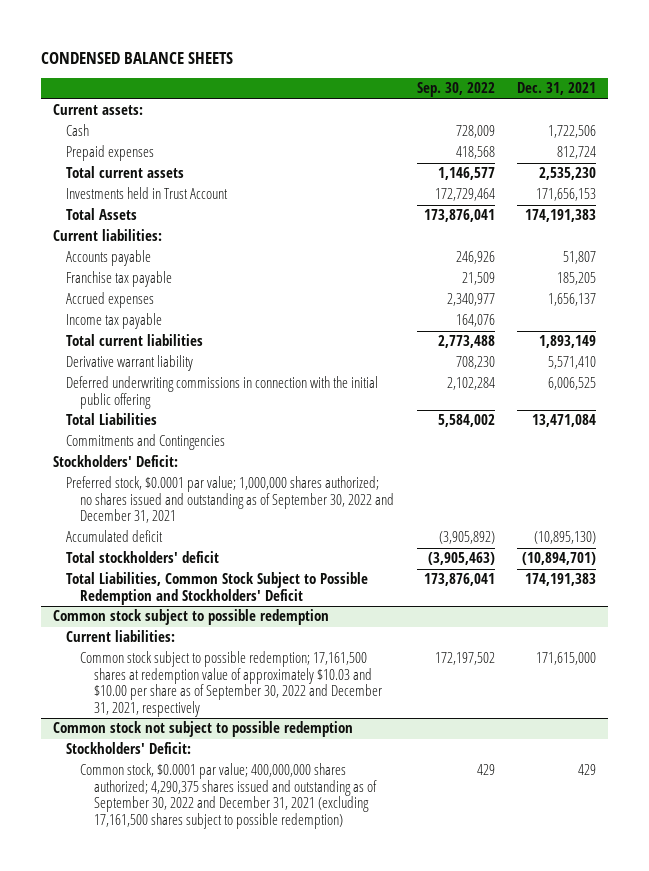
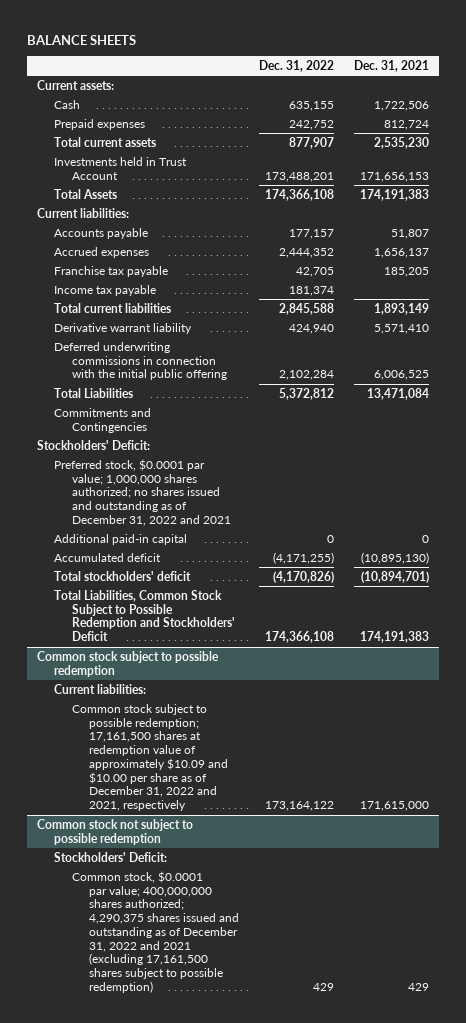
[41,51,234,64] CONDENSED BALANCE SHEETS -> [26,34,136,45] BALANCE SHEETS
[416,82,495,98] Sep. 30, 2022 -> none
none -> [258,59,334,72] Dec. 31, 2022
[66,271,173,288] Franchise tax payable -> [54,265,169,277] Franchise tax payable
[66,476,395,524] Preferred stock, $0.0001 par value; 1,000,000 shares authorized; no shares issued and outstanding as of September 30, 2022 and December 31, 2021 -> [54,458,231,526] Preferred stock, $0.0001 par value; 1,000,000 shares authorized; no shares issued and outstanding as of December 31, 2022 and 2021
none -> [54,533,188,545] Additional paid-in capital
[80,651,382,717] Common stock subject to possible redemption; 17,161,500 shares at redemption value of approximately $10.03 and $10.00 per share as of September 30, 2022 and December 31, 2021, respectively -> [71,703,228,811] Common stock subject to possible redemption; 17,161,500 shares at redemption value of approximately $10.09 and $10.00 per share as of December 31, 2022 and 2021, respectively
[80,763,377,829] Common stock, $0.0001 par value; 400,000,000 shares authorized; 4,290,375 shares issued and outstanding as of September 30, 2022 and December 31, 2021 (excluding 17,161,500 shares subject to possible redemption) -> [71,870,239,993] Common stock, $0.0001 par value; 400,000,000 shares authorized; 4,290,375 shares issued and outstanding as of December 31, 2022 and 2021 (excluding 17,161,500 shares subject to possible redemption)

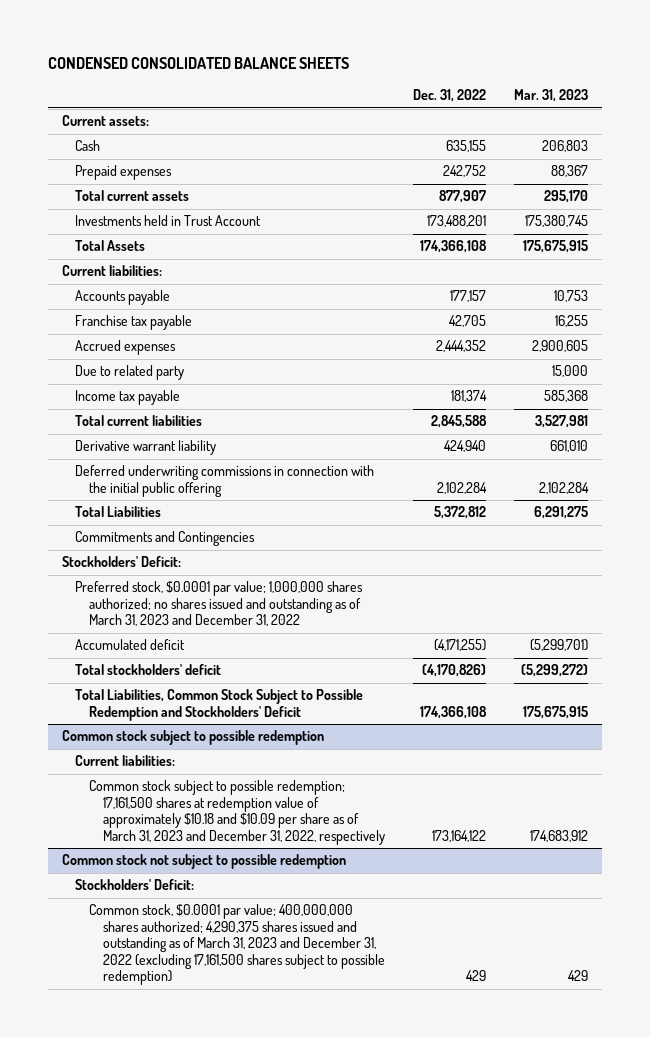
[26,34,136,45] BALANCE SHEETS -> [47,57,349,70] CONDENSED CONSOLIDATED BALANCE SHEETS
[353,59,429,72] Dec. 31, 2021 -> none
none -> [514,89,589,103] Mar. 31, 2023
[54,246,150,258] Accrued expenses -> [75,340,177,356] Accrued expenses
none -> [75,365,185,381] Due to related party
[54,533,188,545] Additional paid-in capital -> none
[54,458,231,526] Preferred stock, $0.0001 par value; 1,000,000 shares authorized; no shares issued and outstanding as of December 31, 2022 and 2021 -> [75,581,364,627] Preferred stock, $0.0001 par value; 1,000,000 shares authorized; no shares issued and outstanding as of March 31, 2023 and December 31, 2022
[71,703,228,811] Common stock subject to possible redemption; 17,161,500 shares at redemption value of approximately $10.09 and $10.00 per share as of December 31, 2022 and 2021, respectively -> [89,780,385,845] Common stock subject to possible redemption; 17,161,500 shares at redemption value of approximately $10.18 and $10.09 per share as of March 31, 2023 and December 31, 2022, respectively
[71,870,239,993] Common stock, $0.0001 par value; 400,000,000 shares authorized; 4,290,375 shares issued and outstanding as of December 31, 2022 and 2021 (excluding 17,161,500 shares subject to possible redemption) -> [89,904,385,986] Common stock, $0.0001 par value; 400,000,000 shares authorized; 4,290,375 shares issued and outstanding as of March 31, 2023 and December 31, 2022 (excluding 17,161,500 shares subject to possible redemption)

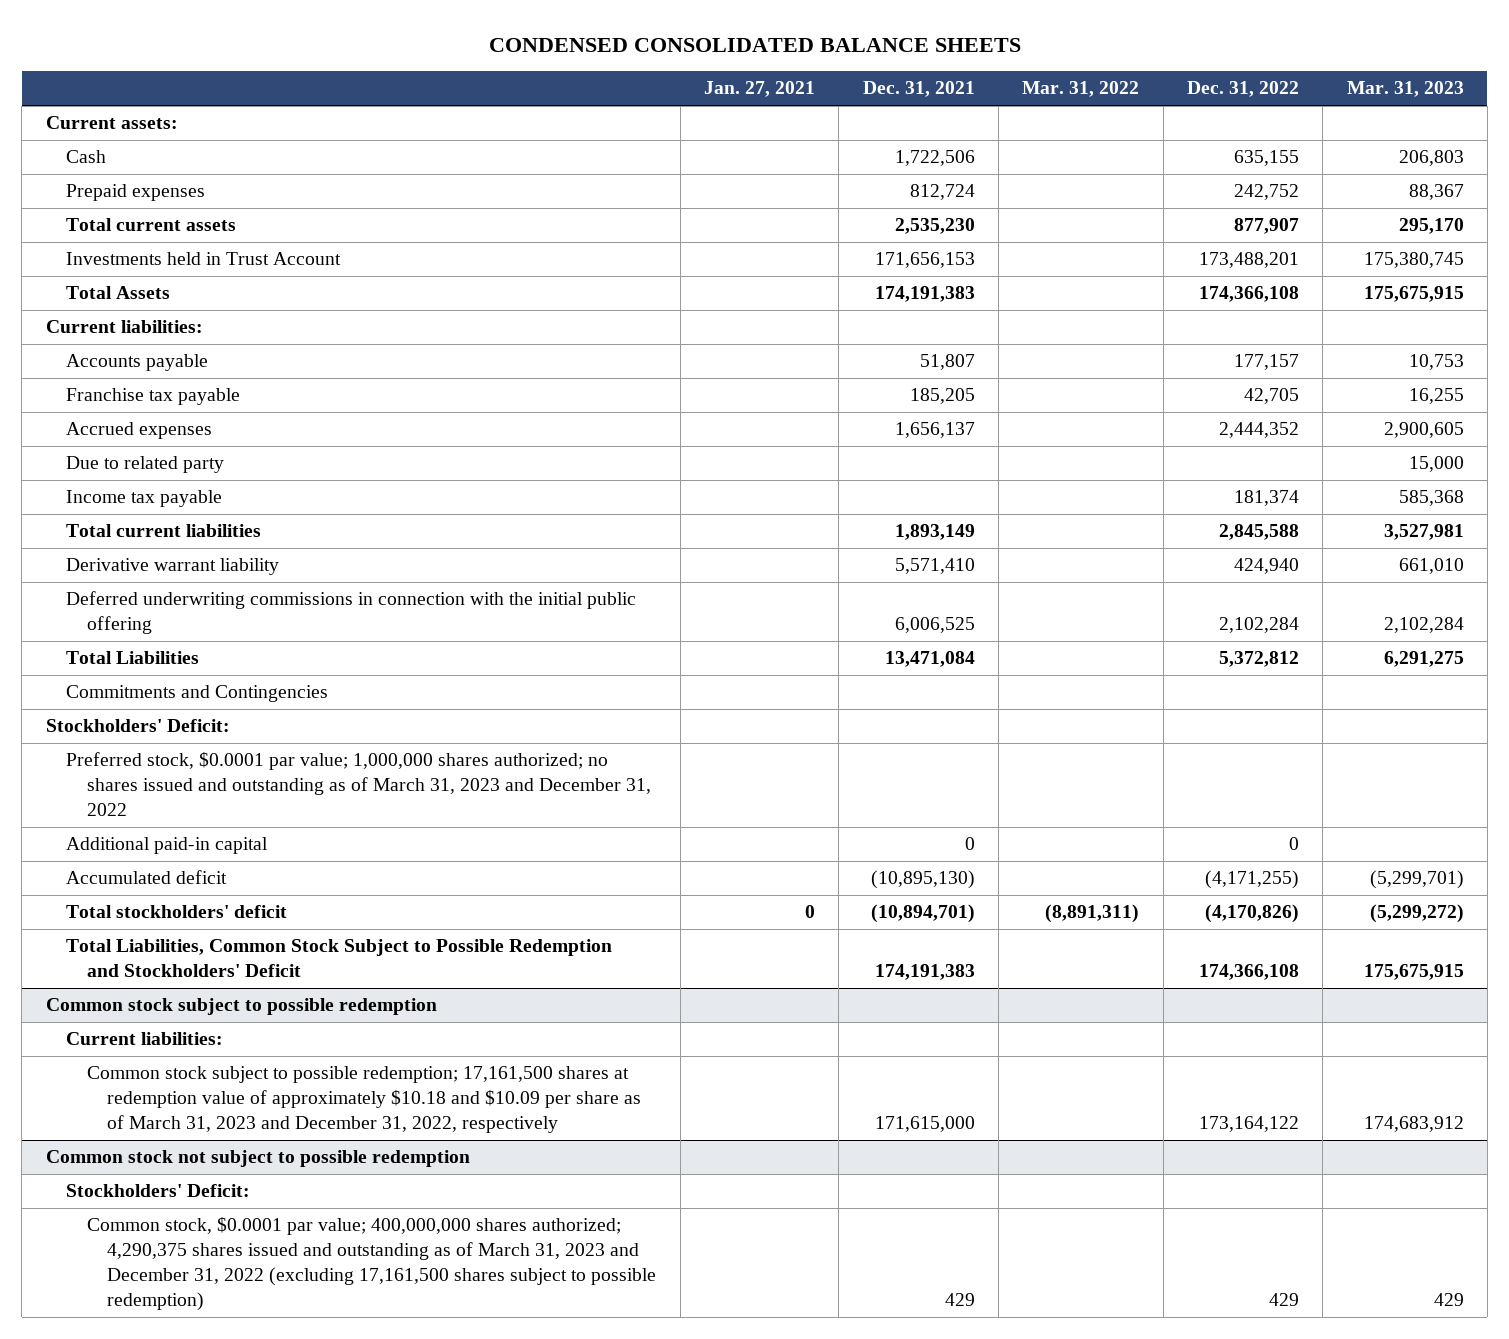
none -> [703,81,815,98] Jan. 27, 2021
none -> [862,81,975,98] Dec. 31, 2021
none -> [1022,81,1140,98] Mar. 31, 2022
none -> [66,837,269,855] Additional paid-in capital

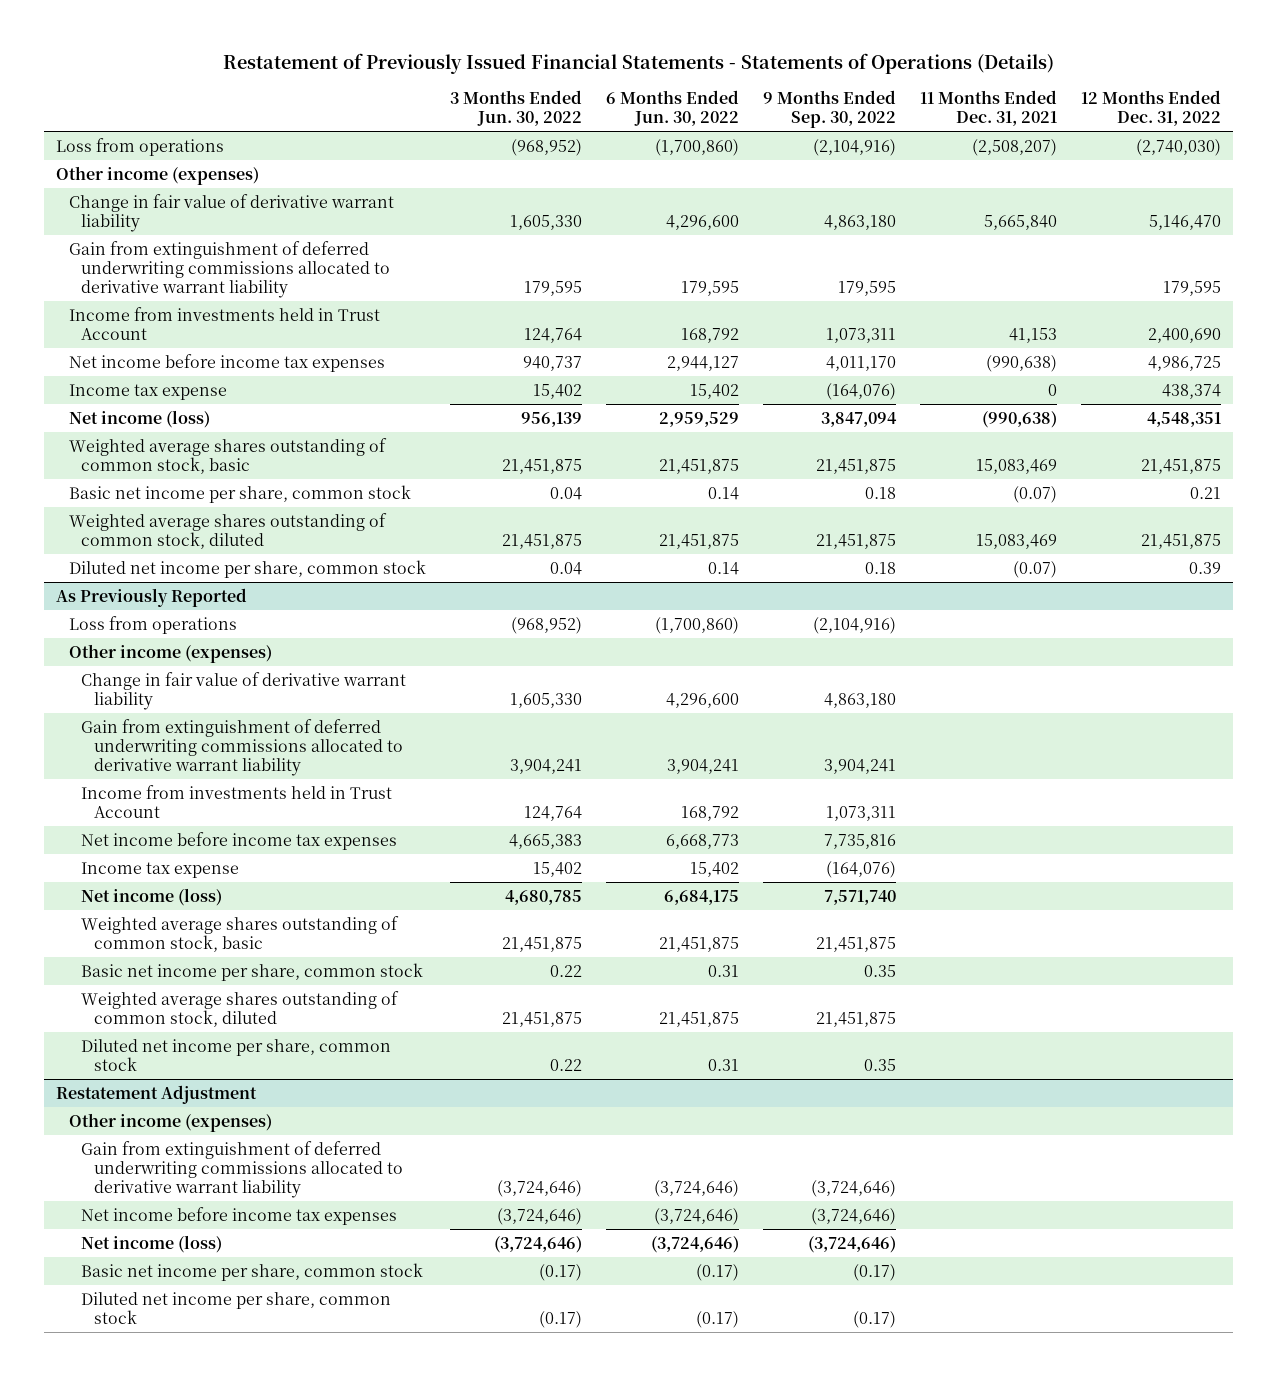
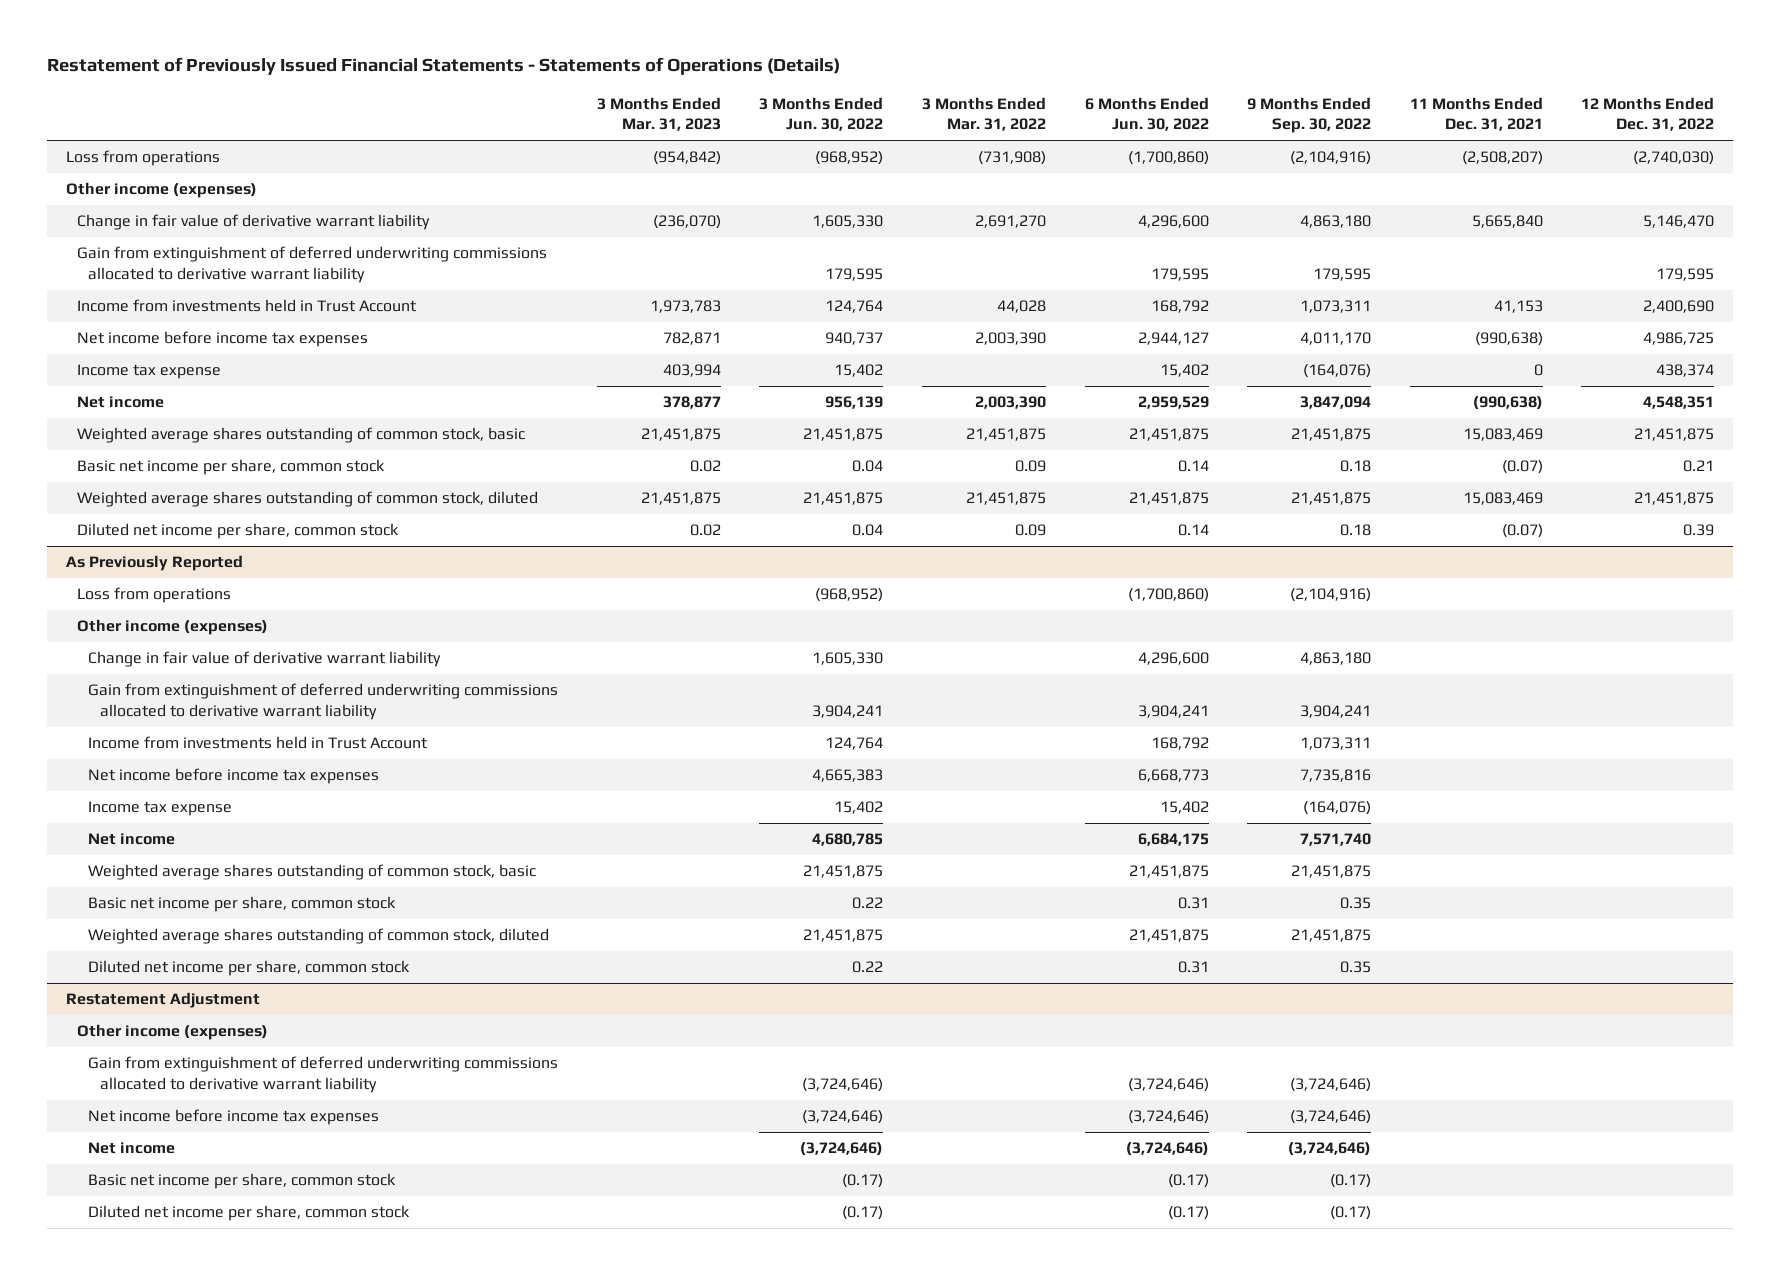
none -> [596,96,721,132] 3 Months Ended Mar. 31, 2023
none -> [922,96,1047,132] 3 Months Ended Mar. 31, 2022
[68,409,210,428] Net income (loss) -> [77,396,165,409] Net income
[81,887,223,906] Net income (loss) -> [88,833,176,846] Net income
[81,1234,223,1253] Net income (loss) -> [88,1142,176,1155] Net income

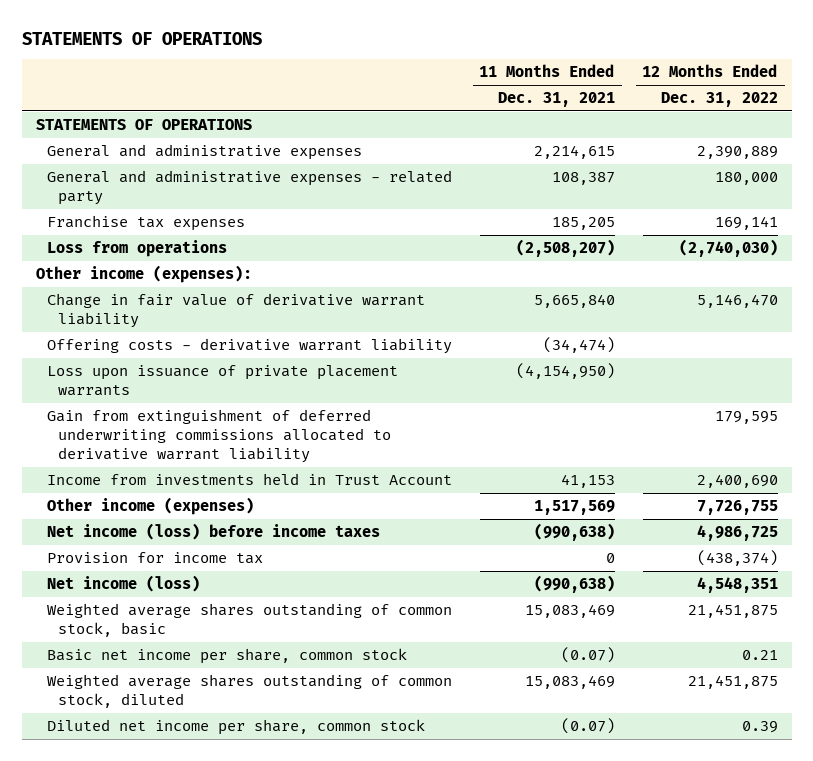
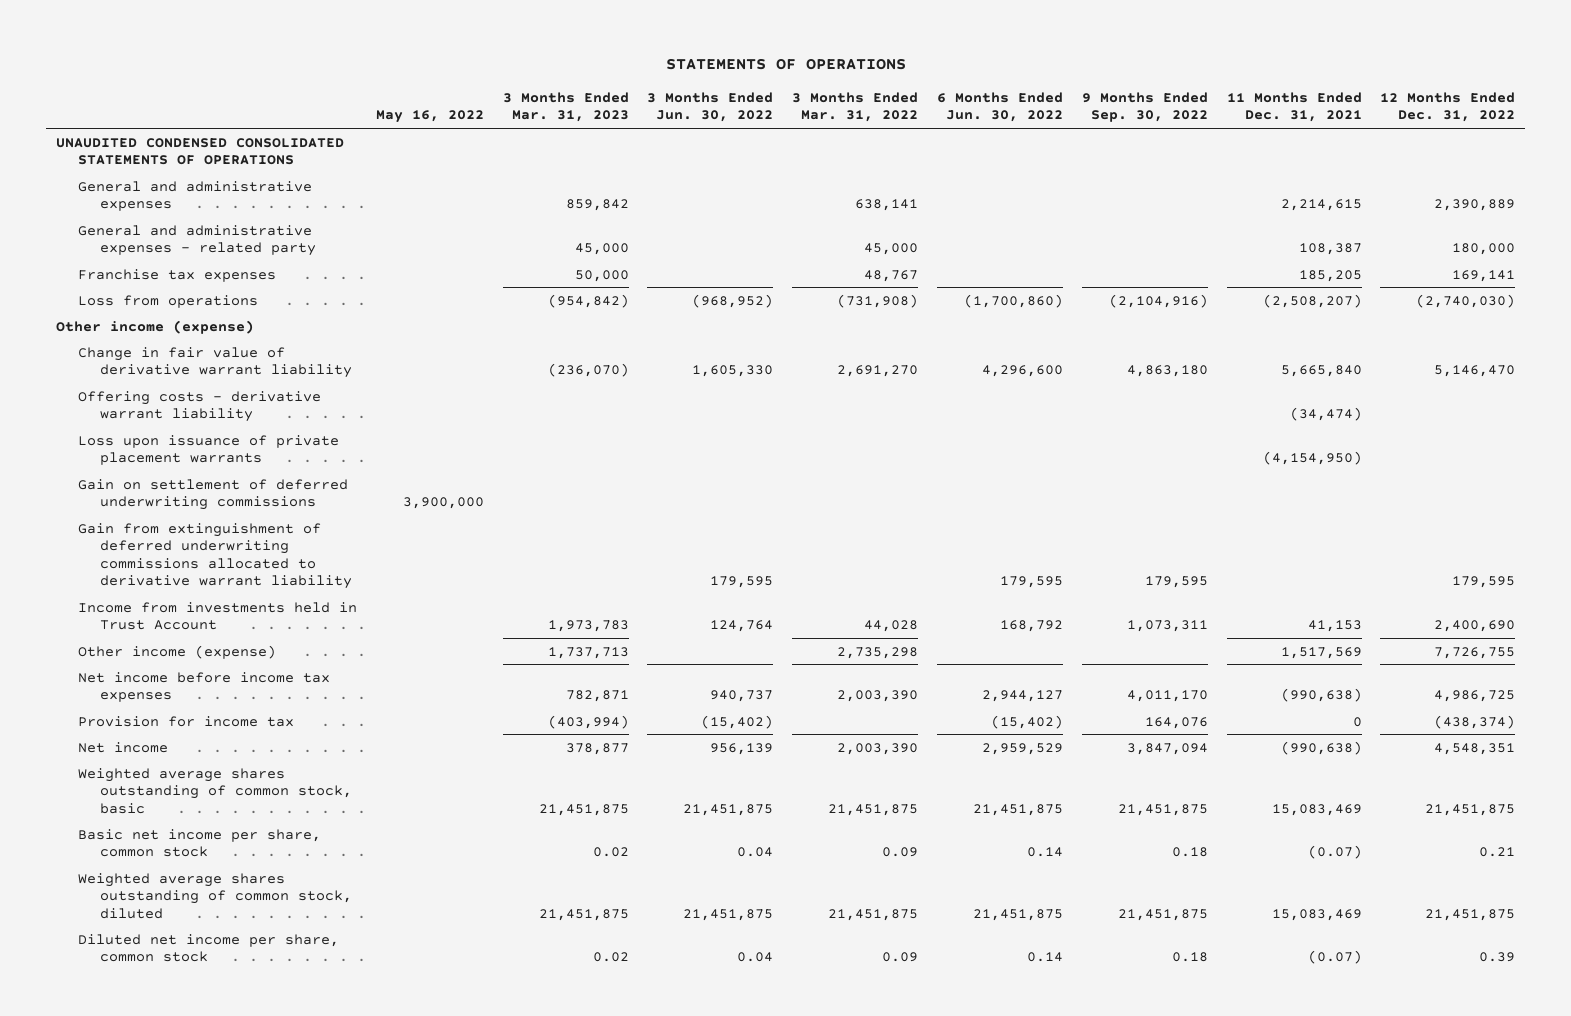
none -> [375,110,484,124] May 16, 2022
none -> [502,91,629,123] 3 Months Ended Mar. 31, 2023
none -> [647,91,774,123] 3 Months Ended Jun. 30, 2022
none -> [792,91,919,123] 3 Months Ended Mar. 31, 2022
none -> [937,91,1064,123] 6 Months Ended Jun. 30, 2022
none -> [1081,91,1208,123] 9 Months Ended Sep. 30, 2022
[35,119,252,131] STATEMENTS OF OPERATIONS -> [55,137,344,166] UNAUDITED CONDENSED CONSOLIDATED STATEMENTS OF OPERATIONS
[35,265,252,284] Other income (expenses): -> [55,319,254,334] Other income (expense)
none -> [77,478,348,511] Gain on settlement of deferred underwriting commissions
[46,497,254,516] Other income (expenses) -> [77,644,276,659] Other income (expense)
[46,523,380,541] Net income (loss) before income taxes -> [77,671,330,703] Net income before income tax expenses
[46,575,200,593] Net income (loss) -> [77,741,168,753] Net income

